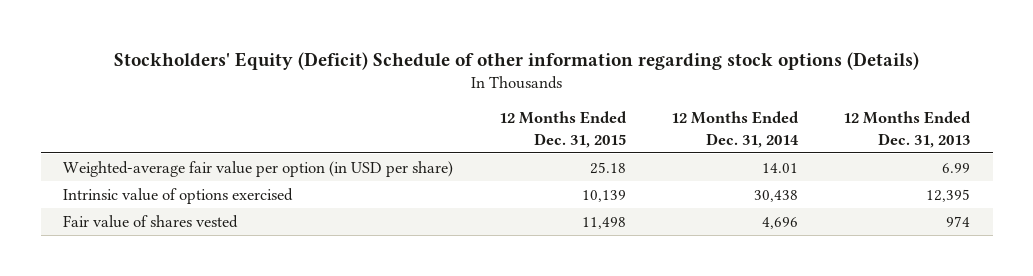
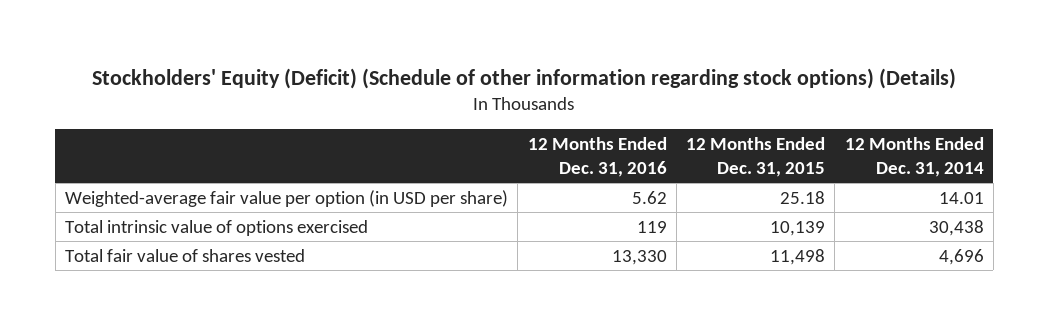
[113,52,919,71] Stockholders' Equity (Deficit) Schedule of other information regarding stock options (Details) -> [92,67,957,89] Stockholders' Equity (Deficit) (Schedule of other information regarding stock options) (Details)
[843,111,972,148] 12 Months Ended Dec. 31, 2013 -> none
none -> [527,136,667,177] 12 Months Ended Dec. 31, 2016
[63,187,294,204] Intrinsic value of options exercised -> [65,219,369,236] Total intrinsic value of options exercised
[63,214,239,228] Fair value of shares vested -> [65,248,306,262] Total fair value of shares vested

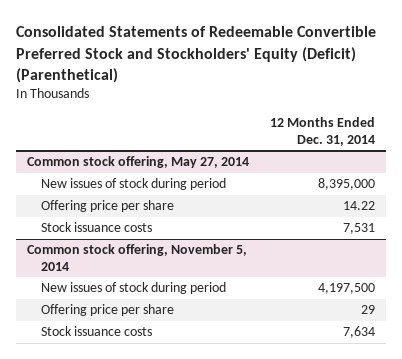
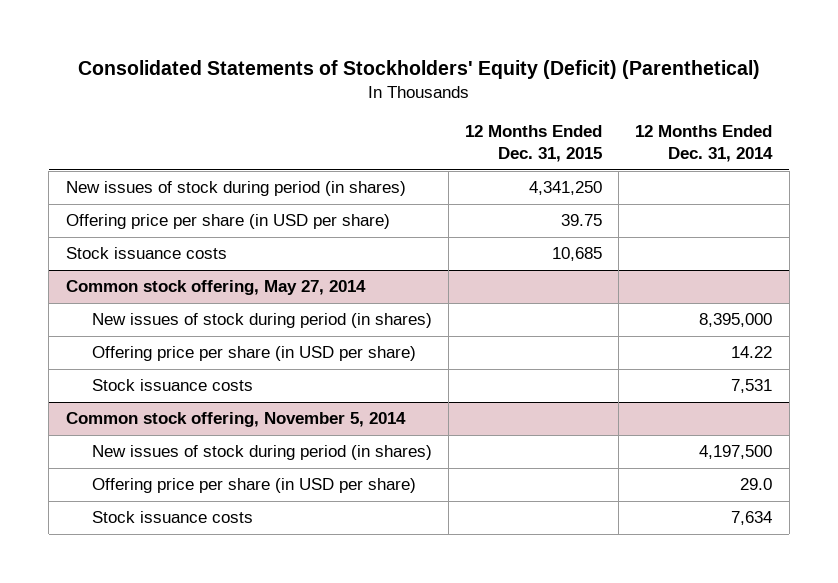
[16,26,377,83] Consolidated Statements of Redeemable Convertible Preferred Stock and Stockholders' Equity (Deficit) (Parenthetical) -> [78,60,761,80] Consolidated Statements of Stockholders' Equity (Deficit) (Parenthetical)
none -> [465,125,603,163] 12 Months Ended Dec. 31, 2015
none -> [65,181,406,197] New issues of stock during period (in shares)
none -> [65,214,390,230] Offering price per share (in USD per share)
none -> [65,247,227,260] Stock issuance costs
[41,178,227,191] New issues of stock during period -> [91,313,432,329] New issues of stock during period (in shares)
[41,200,175,213] Offering price per share -> [91,346,416,362] Offering price per share (in USD per share)
[41,282,227,295] New issues of stock during period -> [91,445,432,461] New issues of stock during period (in shares)
[41,304,175,317] Offering price per share -> [91,478,416,494] Offering price per share (in USD per share)
[361,305,376,315] 29 -> [740,478,773,491] 29.0

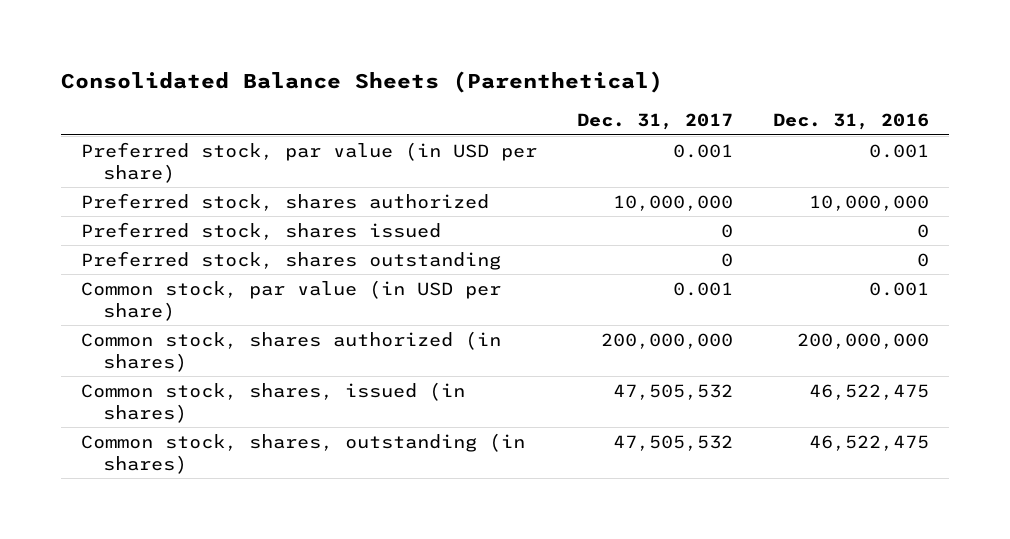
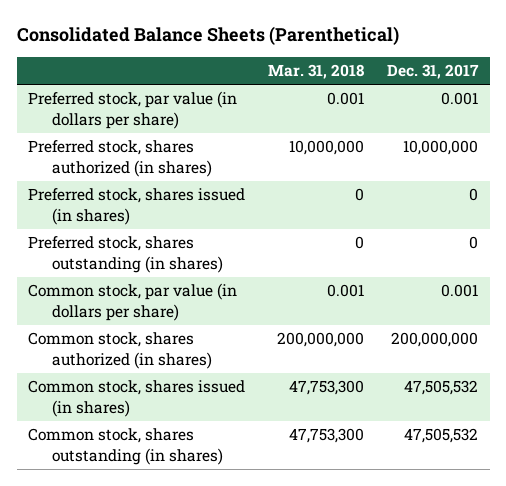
[773,113,930,131] Dec. 31, 2016 -> none
none -> [268,63,365,79] Mar. 31, 2018
[81,141,538,183] Preferred stock, par value (in USD per share) -> [28,91,238,129] Preferred stock, par value (in dollars per share)
[81,192,490,211] Preferred stock, shares authorized -> [28,140,212,177] Preferred stock, shares authorized (in shares)
[81,221,442,240] Preferred stock, shares issued -> [28,188,246,225] Preferred stock, shares issued (in shares)
[81,250,502,270] Preferred stock, shares outstanding -> [28,236,223,273] Preferred stock, shares outstanding (in shares)
[81,279,502,321] Common stock, par value (in USD per share) -> [28,283,238,321] Common stock, par value (in dollars per share)
[81,381,466,423] Common stock, shares, issued (in shares) -> [28,380,246,417] Common stock, shares issued (in shares)
[81,432,526,474] Common stock, shares, outstanding (in shares) -> [28,428,223,465] Common stock, shares outstanding (in shares)

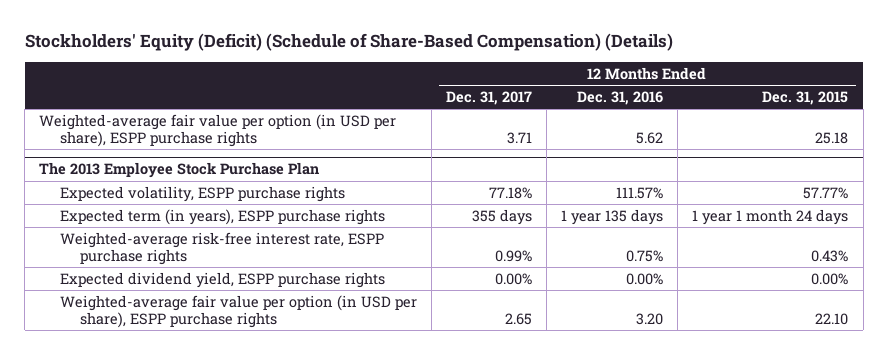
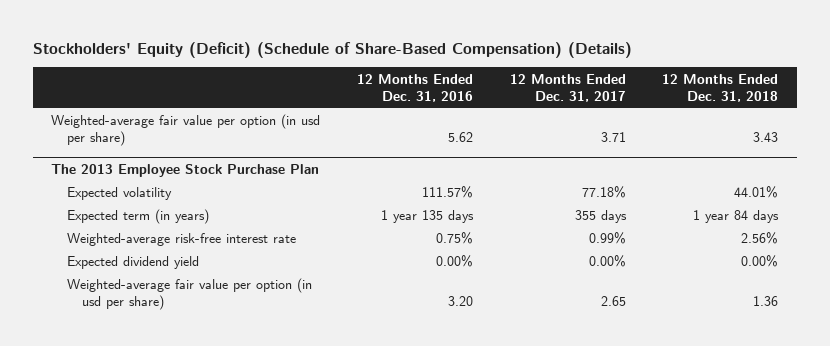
[762,90,849,105] Dec. 31, 2015 -> none
none -> [662,73,779,102] 12 Months Ended Dec. 31, 2018
[39,113,397,148] Weighted-average fair value per option (in USD per share), ESPP purchase rights -> [51,114,321,147] Weighted-average fair value per option (in usd per share)
[59,185,345,202] Expected volatility, ESPP purchase rights -> [66,187,172,201] Expected volatility
[59,208,385,225] Expected term (in years), ESPP purchase rights -> [66,209,209,225] Expected term (in years)
[59,231,384,266] Weighted-average risk-free interest rate, ESPP purchase rights -> [66,233,296,247] Weighted-average risk-free interest rate
[59,271,385,288] Expected dividend yield, ESPP purchase rights -> [66,256,199,270] Expected dividend yield
[59,294,417,329] Weighted-average fair value per option (in USD per share), ESPP purchase rights -> [66,278,312,311] Weighted-average fair value per option (in usd per share)

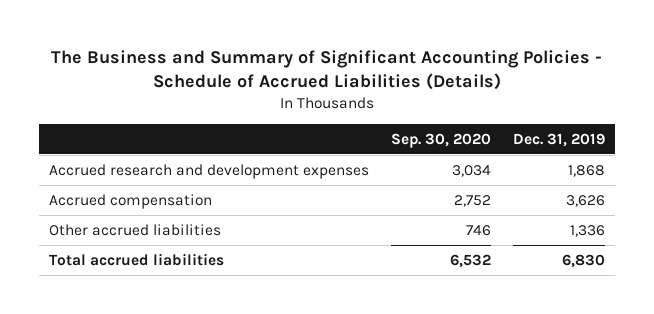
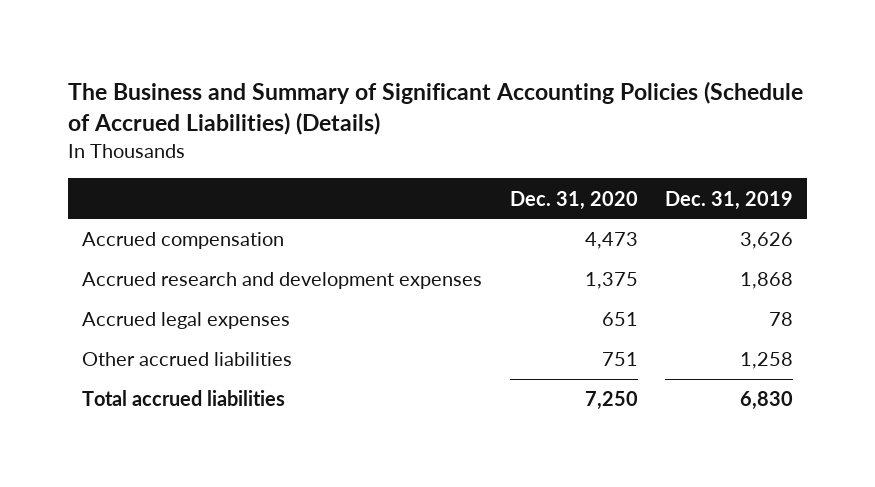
[50,49,602,91] The Business and Summary of Significant Accounting Policies - Schedule of Accrued Liabilities (Details) -> [68,80,804,136] The Business and Summary of Significant Accounting Policies (Schedule of Accrued Liabilities) (Details)
[390,132,491,148] Sep. 30, 2020 -> none
none -> [509,190,638,210] Dec. 31, 2020
[49,164,370,180] Accrued research and development expenses -> [82,272,483,290] Accrued research and development expenses
none -> [82,312,291,330] Accrued legal expenses
[569,225,605,238] 1,336 -> [740,352,794,370] 1,258

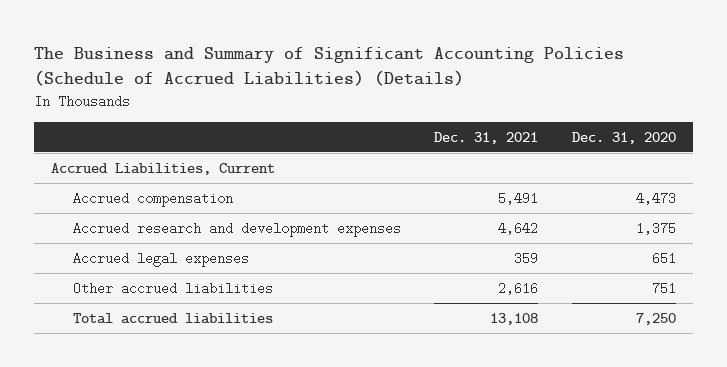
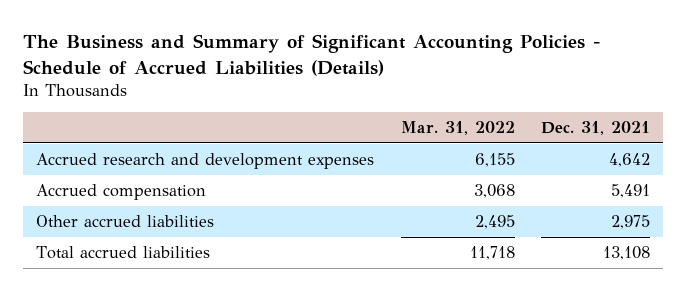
[34,46,625,86] The Business and Summary of Significant Accounting Policies (Schedule of Accrued Liabilities) (Details) -> [23,34,601,76] The Business and Summary of Significant Accounting Policies - Schedule of Accrued Liabilities (Details)
[572,131,677,144] Dec. 31, 2020 -> none
none -> [400,121,515,136] Mar. 31, 2022
[50,162,275,175] Accrued Liabilities, Current -> none
[72,251,249,267] Accrued legal expenses -> none
[72,191,233,207] Accrued compensation -> [36,183,207,200] Accrued compensation
[498,281,539,295] 2,616 -> [611,214,651,229] 2,975

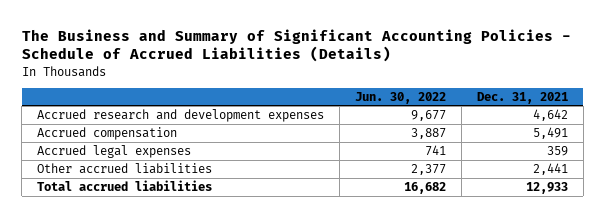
[400,121,515,136] Mar. 31, 2022 -> none
none -> [355,91,447,104] Jun. 30, 2022
none -> [37,145,192,159] Accrued legal expenses
[611,214,651,229] 2,975 -> [532,163,568,176] 2,441
[603,245,651,260] 13,108 -> [525,182,568,195] 12,933

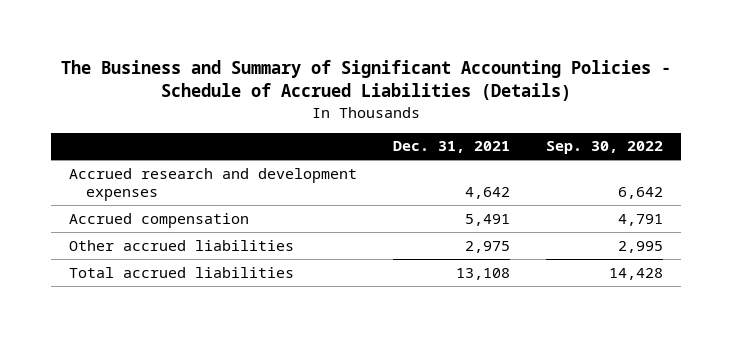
[355,91,447,104] Jun. 30, 2022 -> none
none -> [546,141,664,155] Sep. 30, 2022
[37,145,192,159] Accrued legal expenses -> none
[532,163,568,176] 2,441 -> [465,240,511,253] 2,975
[525,182,568,195] 12,933 -> [456,267,511,280] 13,108

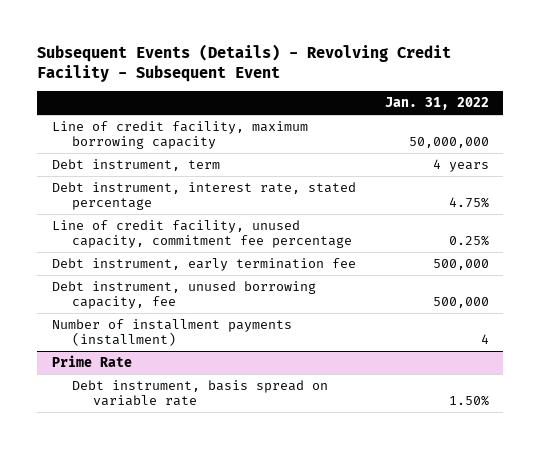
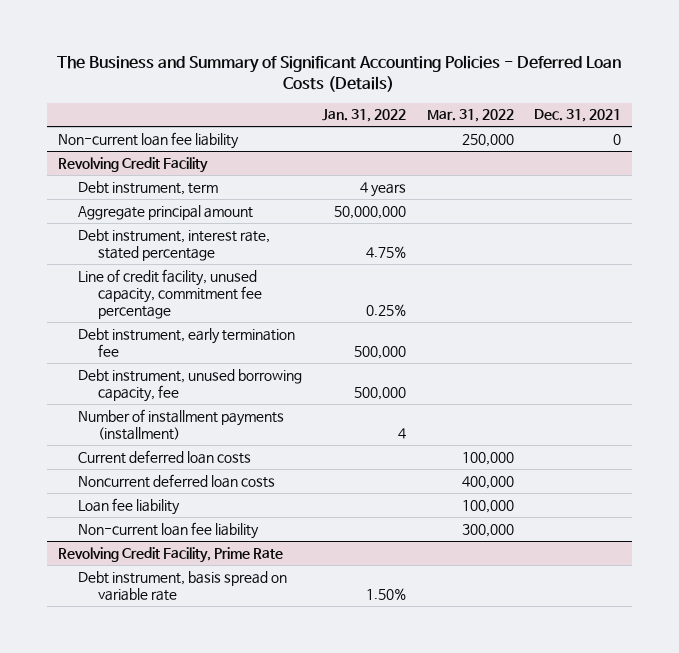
[37,43,452,82] Subsequent Events (Details) - Revolving Credit Facility - Subsequent Event -> [57,55,622,93] The Business and Summary of Significant Accounting Policies - Deferred Loan Costs (Details)
none -> [426,109,514,123] Mar. 31, 2022
none -> [534,109,622,123] Dec. 31, 2021
[51,121,308,150] Line of credit facility, maximum borrowing capacity -> none
none -> [57,131,239,149] Non-current loan fee liability
none -> [57,156,208,173] Revolving Credit Facility
none -> [77,204,253,220] Aggregate principal amount
[51,355,132,368] Prime Rate -> none
none -> [77,449,251,464] Current deferred loan costs
none -> [77,473,275,488] Noncurrent deferred loan costs
none -> [77,497,180,515] Loan fee liability
none -> [77,521,259,539] Non-current loan fee liability
none -> [57,546,283,563] Revolving Credit Facility, Prime Rate

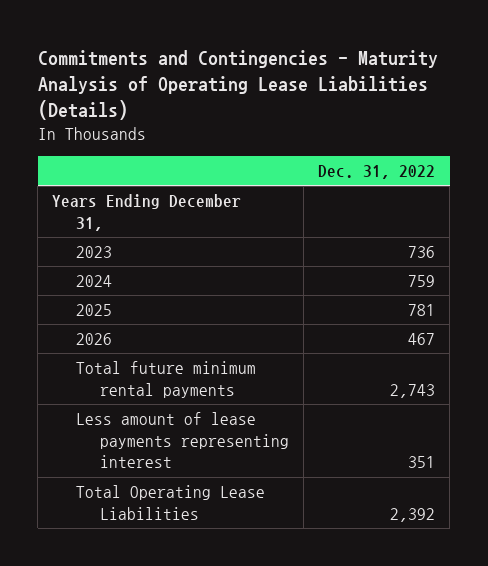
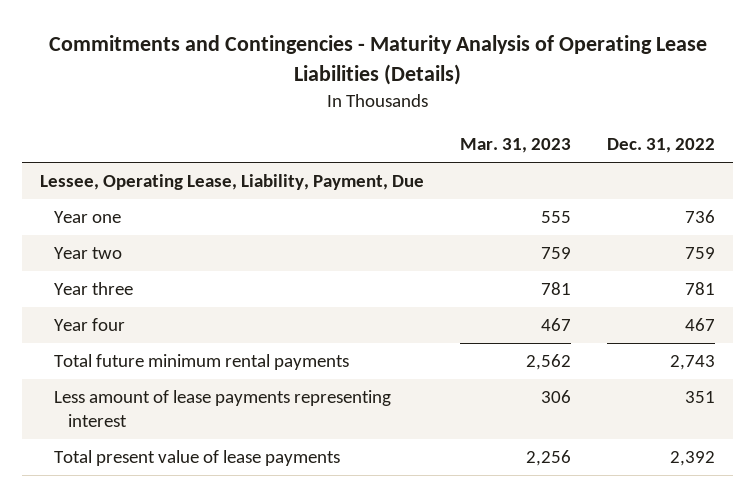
none -> [460,138,572,154] Mar. 31, 2023
[52,194,242,231] Years Ending December 31, -> [39,174,424,191] Lessee, Operating Lease, Liability, Payment, Due
[76,246,113,259] 2023 -> [54,211,122,224] Year one
[76,275,113,288] 2024 -> [54,247,123,260] Year two
[76,304,113,317] 2025 -> [54,282,134,296] Year three
[76,333,113,346] 2026 -> [54,318,126,332] Year four
[76,485,266,520] Total Operating Lease Liabilities -> [54,450,341,467] Total present value of lease payments

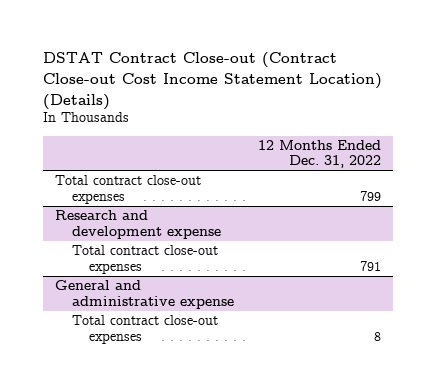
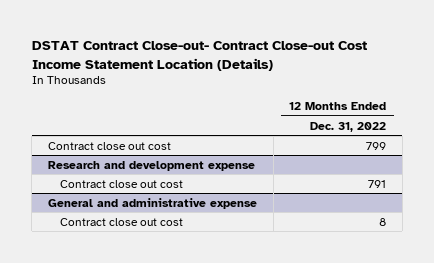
[42,52,382,110] DSTAT Contract Close-out (Contract Close-out Cost Income Statement Location) (Details) -> [31,41,367,71] DSTAT Contract Close-out- Contract Close-out Cost Income Statement Location (Details)
[54,175,201,204] Total contract close-out expenses -> [47,141,171,150] Contract close out cost
[72,245,219,274] Total contract close-out expenses -> [59,179,183,188] Contract close out cost
[72,315,219,344] Total contract close-out expenses -> [59,217,183,226] Contract close out cost

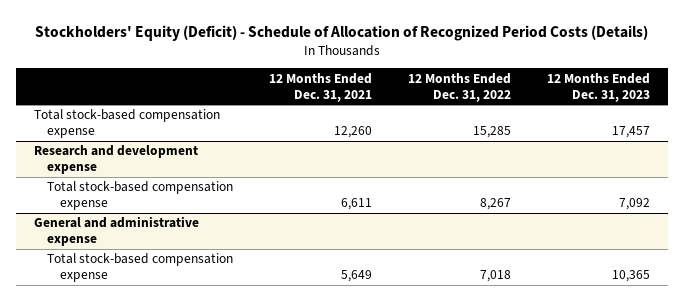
[31,41,367,71] DSTAT Contract Close-out- Contract Close-out Cost Income Statement Location (Details) -> [35,24,649,41] Stockholders' Equity (Deficit) - Schedule of Allocation of Recognized Period Costs (Details)
none -> [268,72,372,102] 12 Months Ended Dec. 31, 2021
none -> [546,72,650,102] 12 Months Ended Dec. 31, 2023
[47,141,171,150] Contract close out cost -> none
none -> [34,109,221,139] Total stock-based compensation expense
[59,179,183,188] Contract close out cost -> none
none -> [46,181,233,211] Total stock-based compensation expense
[59,217,183,226] Contract close out cost -> none
none -> [46,253,233,283] Total stock-based compensation expense

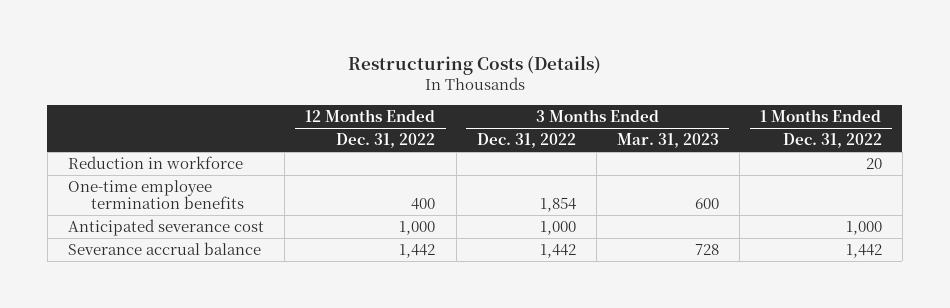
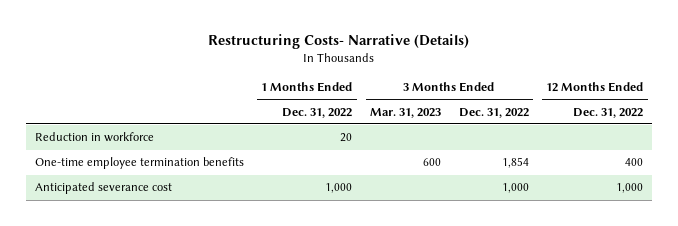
[347,55,601,76] Restructuring Costs (Details) -> [207,34,469,50] Restructuring Costs- Narrative (Details)
[68,241,262,255] Severance accrual balance -> none

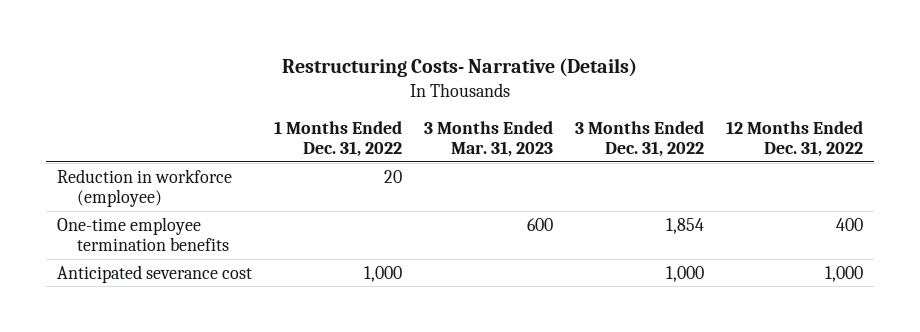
[34,132,154,143] Reduction in workforce -> [56,168,232,207] Reduction in workforce (employee)

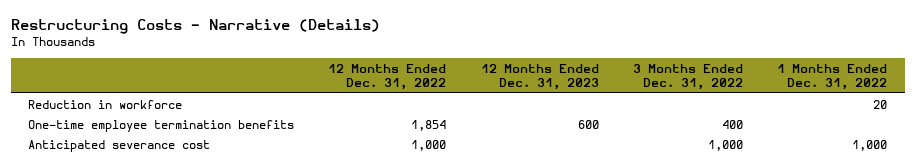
[281,58,637,78] Restructuring Costs- Narrative (Details) -> [10,18,380,34] Restructuring Costs - Narrative (Details)
[423,120,553,157] 3 Months Ended Mar. 31, 2023 -> none
none -> [480,63,599,91] 12 Months Ended Dec. 31, 2023
[56,168,232,207] Reduction in workforce (employee) -> [28,99,183,109] Reduction in workforce
[665,217,704,234] 1,854 -> [722,119,744,129] 400
[835,217,863,231] 400 -> [411,119,447,131] 1,854

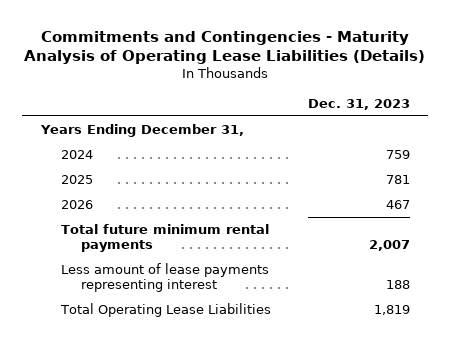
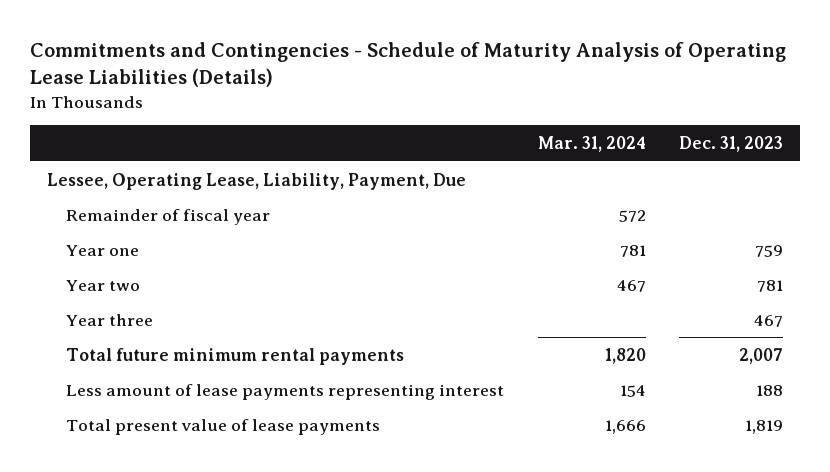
[24,30,426,65] Commitments and Contingencies - Maturity Analysis of Operating Lease Liabilities (Details) -> [29,42,786,88] Commitments and Contingencies - Schedule of Maturity Analysis of Operating Lease Liabilities (Details)
none -> [537,136,646,153] Mar. 31, 2024
[39,124,244,138] Years Ending December 31, -> [46,172,466,190] Lessee, Operating Lease, Liability, Payment, Due
none -> [66,208,271,225] Remainder of fiscal year
[60,150,93,160] 2024 -> [66,244,140,256] Year one
[60,175,93,185] 2025 -> [66,279,141,291] Year two
[60,200,93,210] 2026 -> [66,313,154,326] Year three
[59,303,271,318] Total Operating Lease Liabilities -> [66,418,381,435] Total present value of lease payments

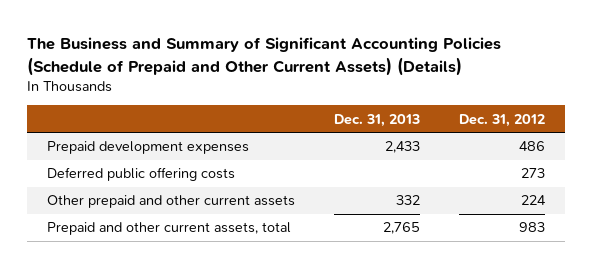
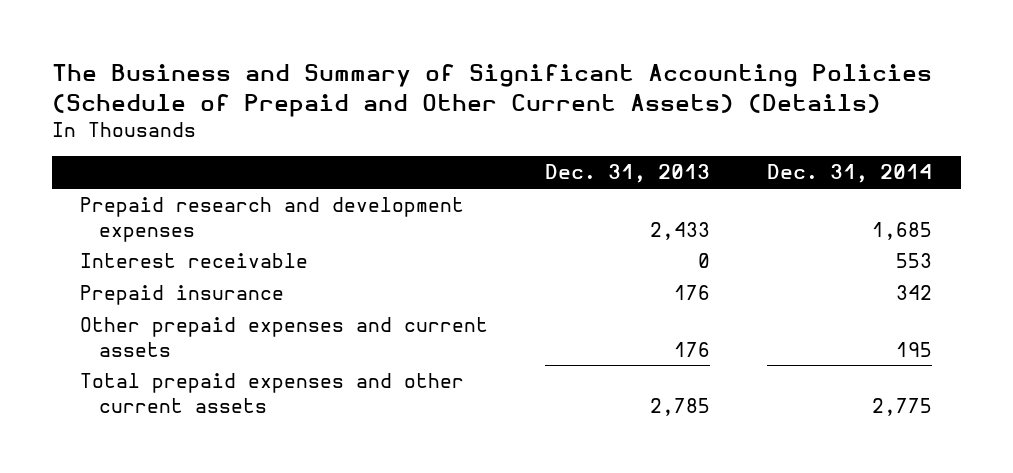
[459,113,546,127] Dec. 31, 2012 -> none
none -> [767,164,933,184] Dec. 31, 2014
[46,167,235,182] Deferred public offering costs -> none
[46,141,249,155] Prepaid development expenses -> [80,197,465,242] Prepaid research and development expenses
none -> [80,253,309,269] Interest receivable
none -> [80,285,285,306] Prepaid insurance
[46,195,295,209] Other prepaid and other current assets -> [80,317,489,357] Other prepaid expenses and current assets
[396,195,421,206] 332 -> [674,341,711,357] 176
[46,222,291,236] Prepaid and other current assets, total -> [80,373,465,413] Total prepaid expenses and other current assets
[383,222,421,235] 2,765 -> [650,397,711,416] 2,785

